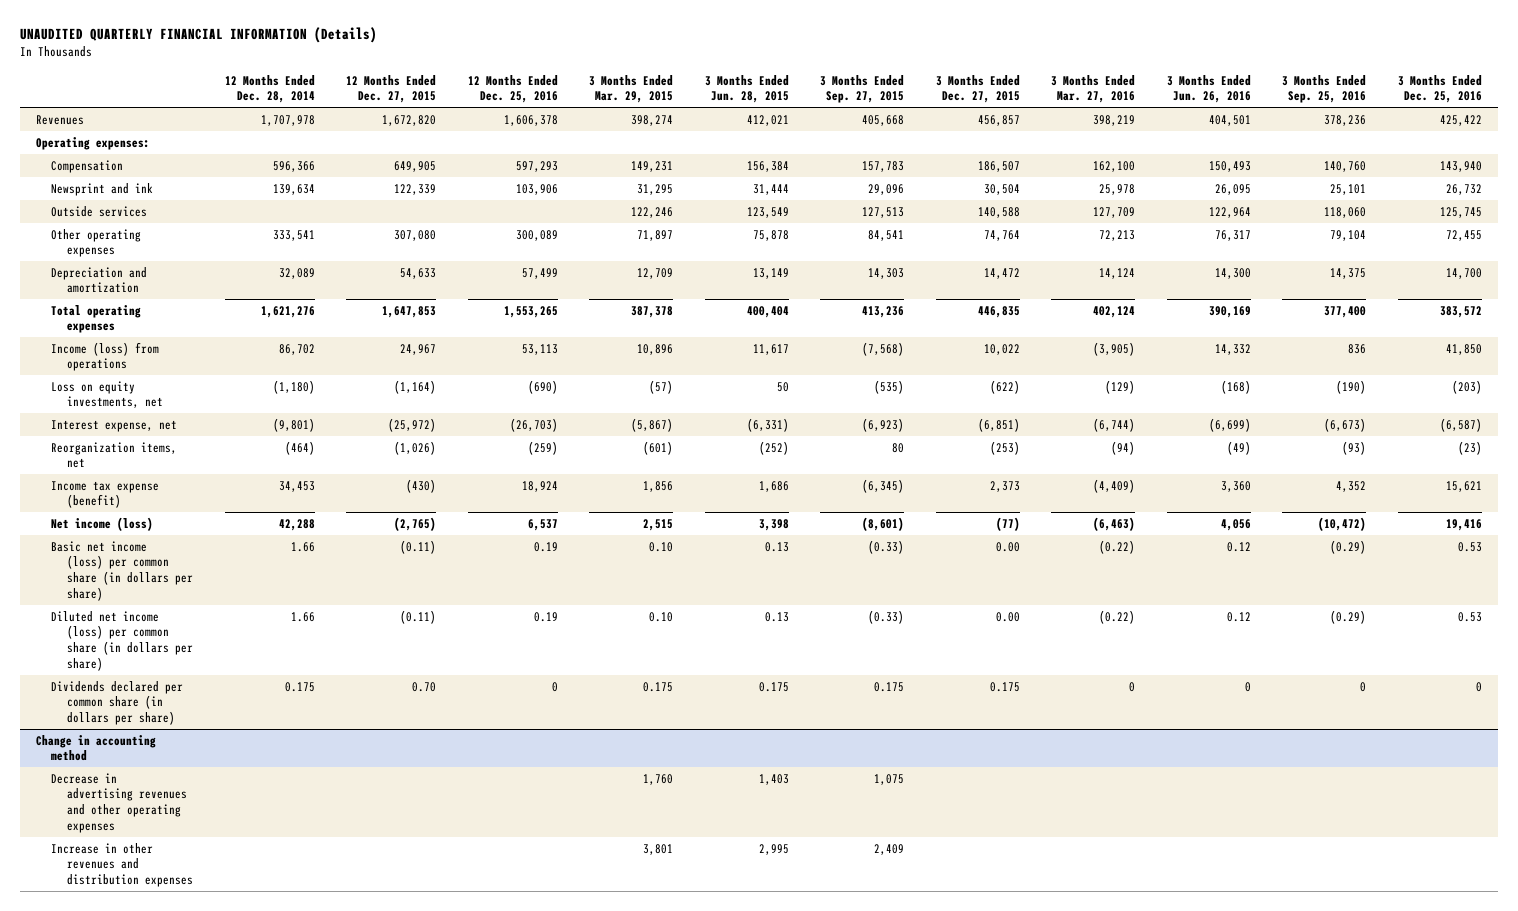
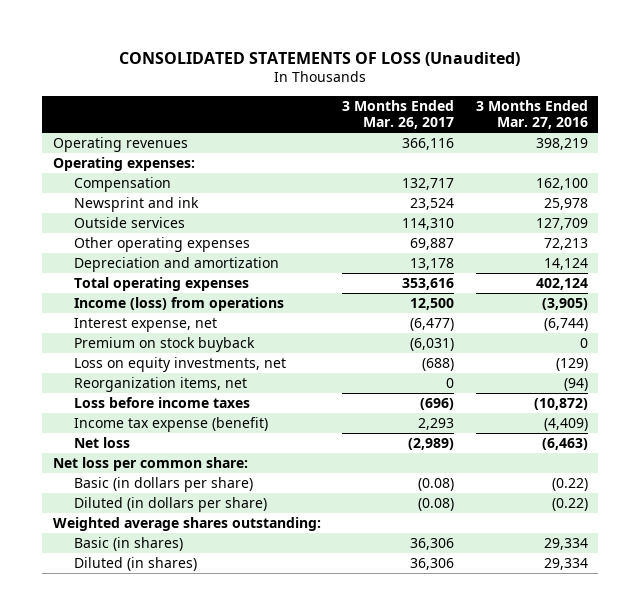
[19,27,377,44] UNAUDITED QUARTERLY FINANCIAL INFORMATION (Details) -> [119,51,521,66] CONSOLIDATED STATEMENTS OF LOSS (Unaudited)
[224,74,315,104] 12 Months Ended Dec. 28, 2014 -> none
[346,74,437,104] 12 Months Ended Dec. 27, 2015 -> none
[467,74,558,104] 12 Months Ended Dec. 25, 2016 -> none
[589,74,674,104] 3 Months Ended Mar. 29, 2015 -> none
[704,74,789,104] 3 Months Ended Jun. 28, 2015 -> none
[820,74,905,104] 3 Months Ended Sep. 27, 2015 -> none
[935,74,1020,104] 3 Months Ended Dec. 27, 2015 -> none
[1166,74,1251,104] 3 Months Ended Jun. 26, 2016 -> none
[1282,74,1367,104] 3 Months Ended Sep. 25, 2016 -> none
[1397,74,1482,104] 3 Months Ended Dec. 25, 2016 -> none
none -> [342,99,455,130] 3 Months Ended Mar. 26, 2017
[35,114,84,125] Revenues -> [52,136,188,152] Operating revenues
none -> [73,336,255,352] Premium on stock buyback
[51,380,164,409] Loss on equity investments, net -> [73,356,286,372] Loss on equity investments, net
none -> [73,396,250,408] Loss before income taxes
[51,680,184,725] Dividends declared per common share (in dollars per share) -> none
[35,734,156,762] Change in accounting method -> none
[51,772,188,833] Decrease in advertising revenues and other operating expenses -> none
[51,842,194,887] Increase in other revenues and distribution expenses -> none
[51,516,154,531] Net income (loss) -> [73,436,130,448] Net loss
none -> [52,456,248,471] Net loss per common share:
[51,540,194,601] Basic net income (loss) per common share (in dollars per share) -> [73,476,253,492] Basic (in dollars per share)
[51,610,194,671] Diluted net income (loss) per common share (in dollars per share) -> [73,496,267,512] Diluted (in dollars per share)
none -> [52,516,321,531] Weighted average shares outstanding:
none -> [73,536,183,551] Basic (in shares)
none -> [73,556,197,571] Diluted (in shares)

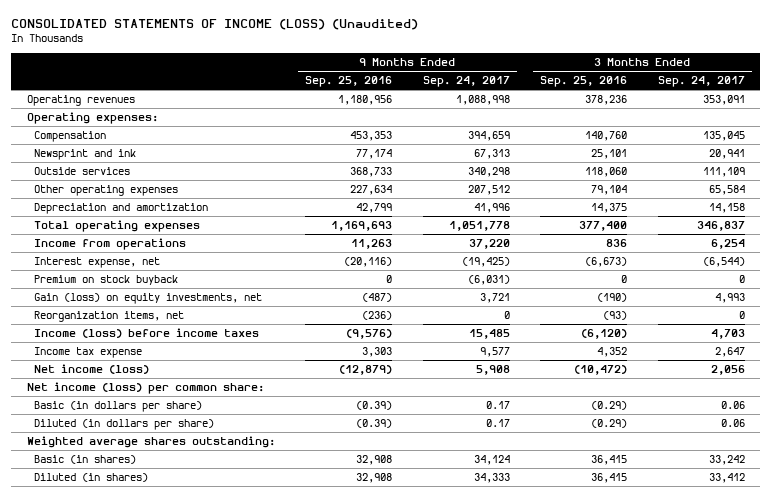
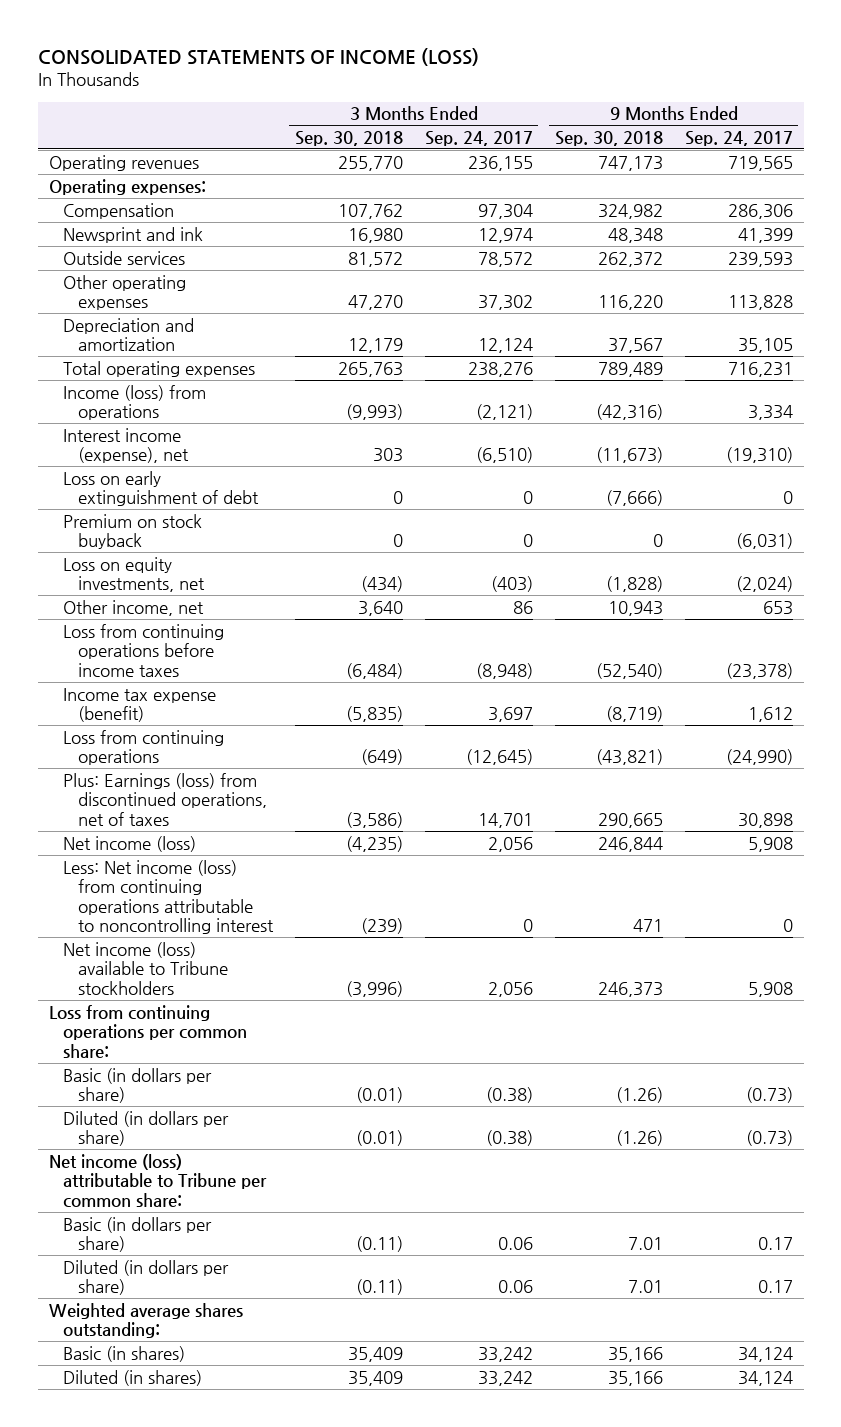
[11,18,419,30] CONSOLIDATED STATEMENTS OF INCOME (LOSS) (Unaudited) -> [37,47,479,66] CONSOLIDATED STATEMENTS OF INCOME (LOSS)
[305,76,393,88] Sep. 25, 2016 -> none
[540,76,628,88] Sep. 25, 2016 -> none
none -> [294,130,403,146] Sep. 30, 2018
none -> [554,130,663,146] Sep. 30, 2018
[455,95,510,106] 1,088,998 -> [727,155,793,171] 719,565
[702,95,745,106] 353,091 -> [467,155,533,171] 236,155
[467,131,510,142] 394,659 -> [727,203,793,219] 286,306
[702,131,745,142] 135,045 -> [477,203,533,219] 97,304
[473,149,510,160] 67,313 -> [737,227,793,243] 41,399
[708,149,745,160] 20,941 -> [477,227,533,243] 12,974
[467,167,510,178] 340,298 -> [727,251,793,267] 239,593
[702,167,745,178] 111,109 -> [477,251,533,267] 78,572
[467,185,510,196] 207,512 -> [727,295,793,311] 113,828
[708,185,745,196] 65,584 -> [477,295,533,311] 37,302
[473,203,510,214] 41,996 -> [737,338,793,354] 35,105
[708,203,745,214] 14,158 -> [477,338,533,354] 12,124
[448,221,510,232] 1,051,778 -> [727,361,793,377] 716,231
[696,221,745,232] 346,837 -> [467,361,533,377] 238,276
[34,238,187,251] Income from operations -> [63,384,207,421] Income (loss) from operations
[468,239,510,250] 37,220 -> [747,405,793,421] 3,334
[710,239,745,250] 6,254 -> [475,404,533,421] (2,121)
[34,257,161,269] Interest expense, net -> [63,427,189,464] Interest income (expense), net
[461,257,510,268] (19,425) -> [725,447,793,464] (19,310)
[702,257,745,268] (6,544) -> [475,447,533,464] (6,510)
none -> [63,470,259,507] Loss on early extinguishment of debt
[34,311,185,323] Reorganization items, net -> none
[34,293,263,305] Gain (loss) on equity investments, net -> [63,556,205,593] Loss on equity investments, net
[479,293,510,304] 3,721 -> [735,576,793,593] (2,024)
[714,293,745,304] 4,993 -> [490,576,533,593] (403)
none -> [63,599,205,616] Other income, net
[34,328,260,339] Income (loss) before income taxes -> [63,623,225,677] Loss from continuing operations before income taxes
[468,329,510,340] 15,485 -> [725,662,793,679] (23,378)
[710,329,745,340] 4,703 -> [475,662,533,679] (8,948)
[34,347,143,359] Income tax expense -> [63,687,217,723] Income tax expense (benefit)
[479,347,510,358] 9,577 -> [747,707,793,723] 1,612
[714,347,745,358] 2,647 -> [487,707,533,723] 3,697
none -> [63,729,225,766] Loss from continuing operations
none -> [63,772,267,826] Plus: Earnings (loss) from discontinued operations, net of taxes
none -> [63,859,274,935] Less: Net income (loss) from continuing operations attributable to noncontrolling interest
none -> [63,941,228,995] Net income (loss) available to Tribune stockholders
none -> [48,1004,248,1058] Loss from continuing operations per common share:
none -> [63,1067,213,1104] Basic (in dollars per share)
none -> [63,1110,230,1147] Diluted (in dollars per share)
[26,382,264,395] Net income (loss) per common share: -> [48,1153,268,1208] Net income (loss) attributable to Tribune per common share:
[473,473,510,484] 34,333 -> [737,1370,793,1386] 34,124
[708,473,745,484] 33,412 -> [477,1370,533,1386] 33,242

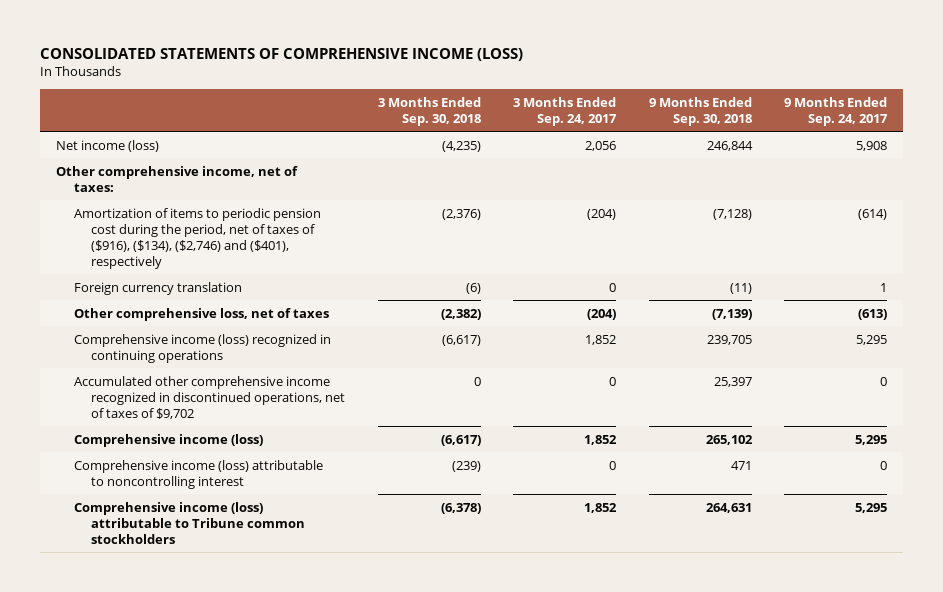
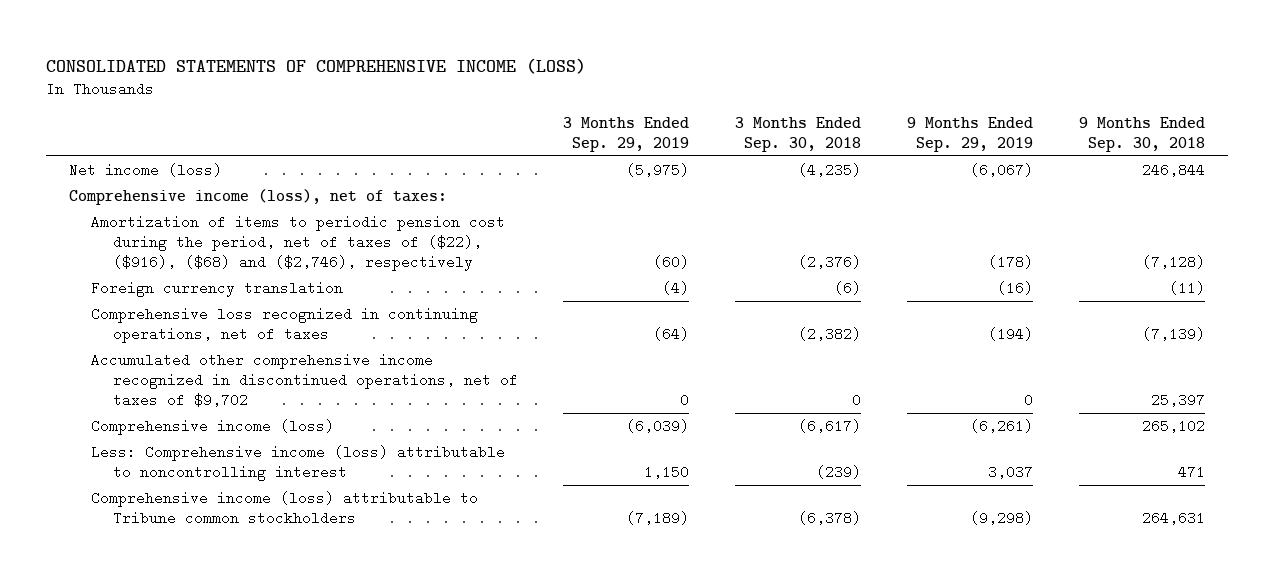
[513,96,618,126] 3 Months Ended Sep. 24, 2017 -> none
[784,96,889,126] 9 Months Ended Sep. 24, 2017 -> none
none -> [563,117,690,152] 3 Months Ended Sep. 29, 2019
none -> [907,117,1034,152] 9 Months Ended Sep. 29, 2019
[55,165,298,192] Other comprehensive income, net of taxes: -> [69,189,448,206] Comprehensive income (loss), net of taxes:
[73,207,321,269] Amortization of items to periodic pension cost during the period, net of taxes of ($916), ($134), ($2,746) and ($401), respectively -> [90,215,505,271] Amortization of items to periodic pension cost during the period, net of taxes of ($22), ($916), ($68) and ($2,746), respectively
[73,333,331,363] Comprehensive income (loss) recognized in continuing operations -> none
[73,307,329,321] Other comprehensive loss, net of taxes -> [90,307,478,343] Comprehensive loss recognized in continuing operations, net of taxes
[73,459,323,489] Comprehensive income (loss) attributable to noncontrolling interest -> [90,445,505,481] Less: Comprehensive income (loss) attributable to noncontrolling interest

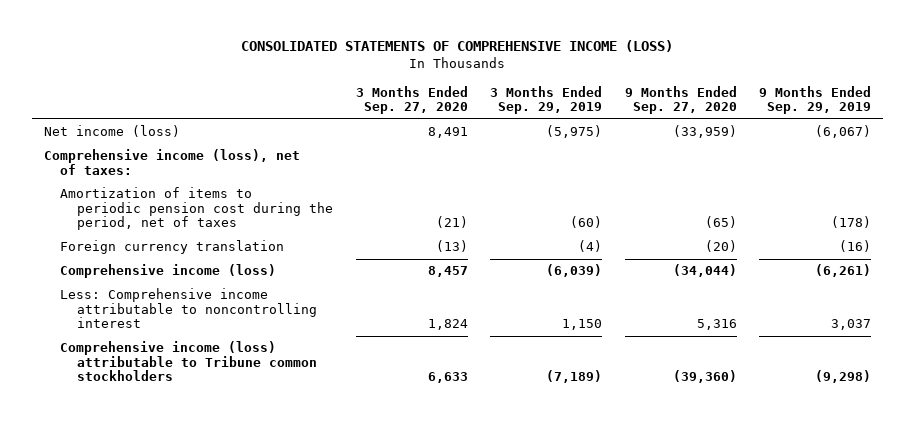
[735,117,862,152] 3 Months Ended Sep. 30, 2018 -> none
[1079,117,1206,152] 9 Months Ended Sep. 30, 2018 -> none
none -> [355,85,468,115] 3 Months Ended Sep. 27, 2020
none -> [624,85,737,115] 9 Months Ended Sep. 27, 2020
[90,215,505,271] Amortization of items to periodic pension cost during the period, net of taxes of ($22), ($916), ($68) and ($2,746), respectively -> [60,187,333,231] Amortization of items to periodic pension cost during the period, net of taxes
[90,307,478,343] Comprehensive loss recognized in continuing operations, net of taxes -> none
[90,353,518,407] Accumulated other comprehensive income recognized in discontinued operations, net of taxes of $9,702 -> none
[90,445,505,481] Less: Comprehensive income (loss) attributable to noncontrolling interest -> [60,288,317,329] Less: Comprehensive income attributable to noncontrolling interest

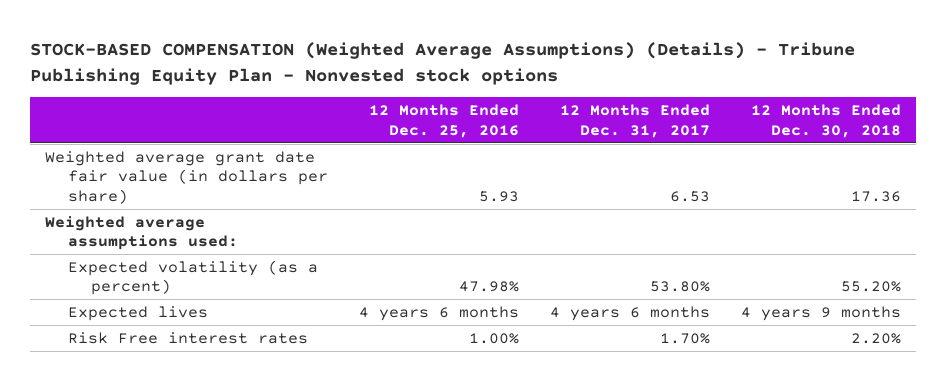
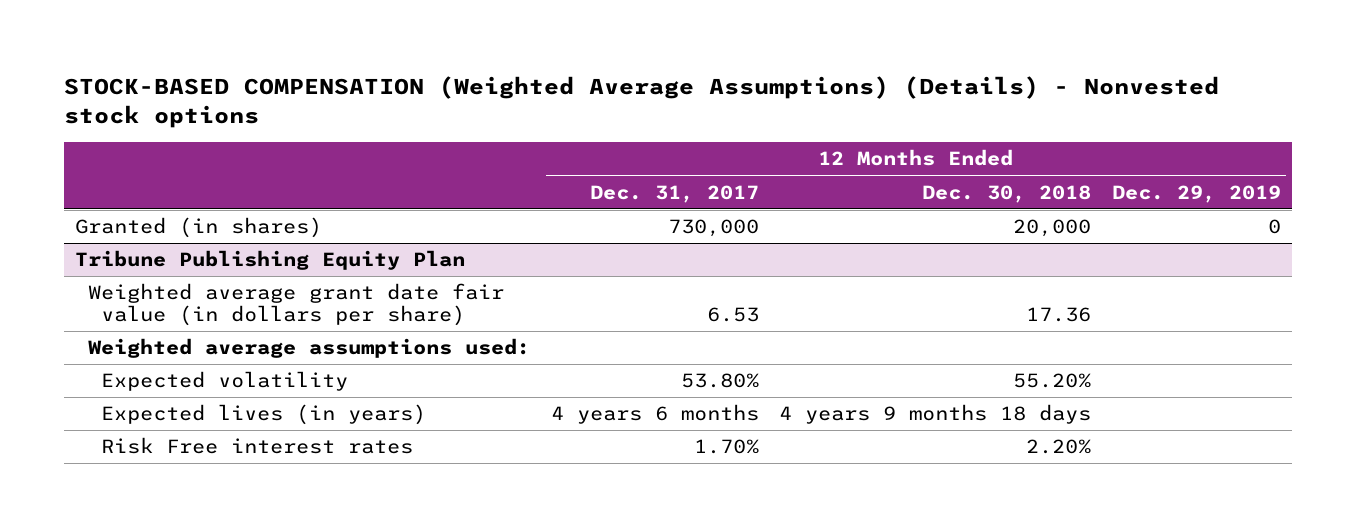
[29,42,855,86] STOCK-BASED COMPENSATION (Weighted Average Assumptions) (Details) - Tribune Publishing Equity Plan - Nonvested stock options -> [64,75,1220,129] STOCK-BASED COMPENSATION (Weighted Average Assumptions) (Details) - Nonvested stock options
[369,104,520,138] 12 Months Ended Dec. 25, 2016 -> none
none -> [1112,184,1282,203] Dec. 29, 2019
none -> [74,217,322,239] Granted (in shares)
none -> [74,250,465,271] Tribune Publishing Equity Plan
[68,259,319,296] Expected volatility (as a percent) -> [101,371,349,392] Expected volatility
[68,305,209,321] Expected lives -> [101,404,427,426] Expected lives (in years)
[740,305,901,321] 4 years 9 months -> [779,404,1092,425] 4 years 9 months 18 days

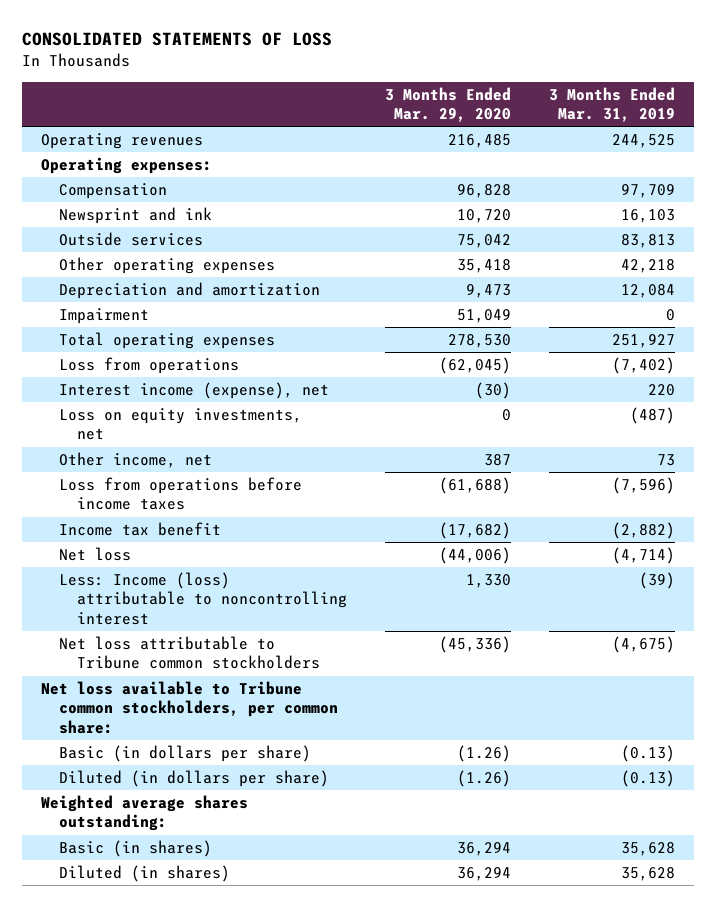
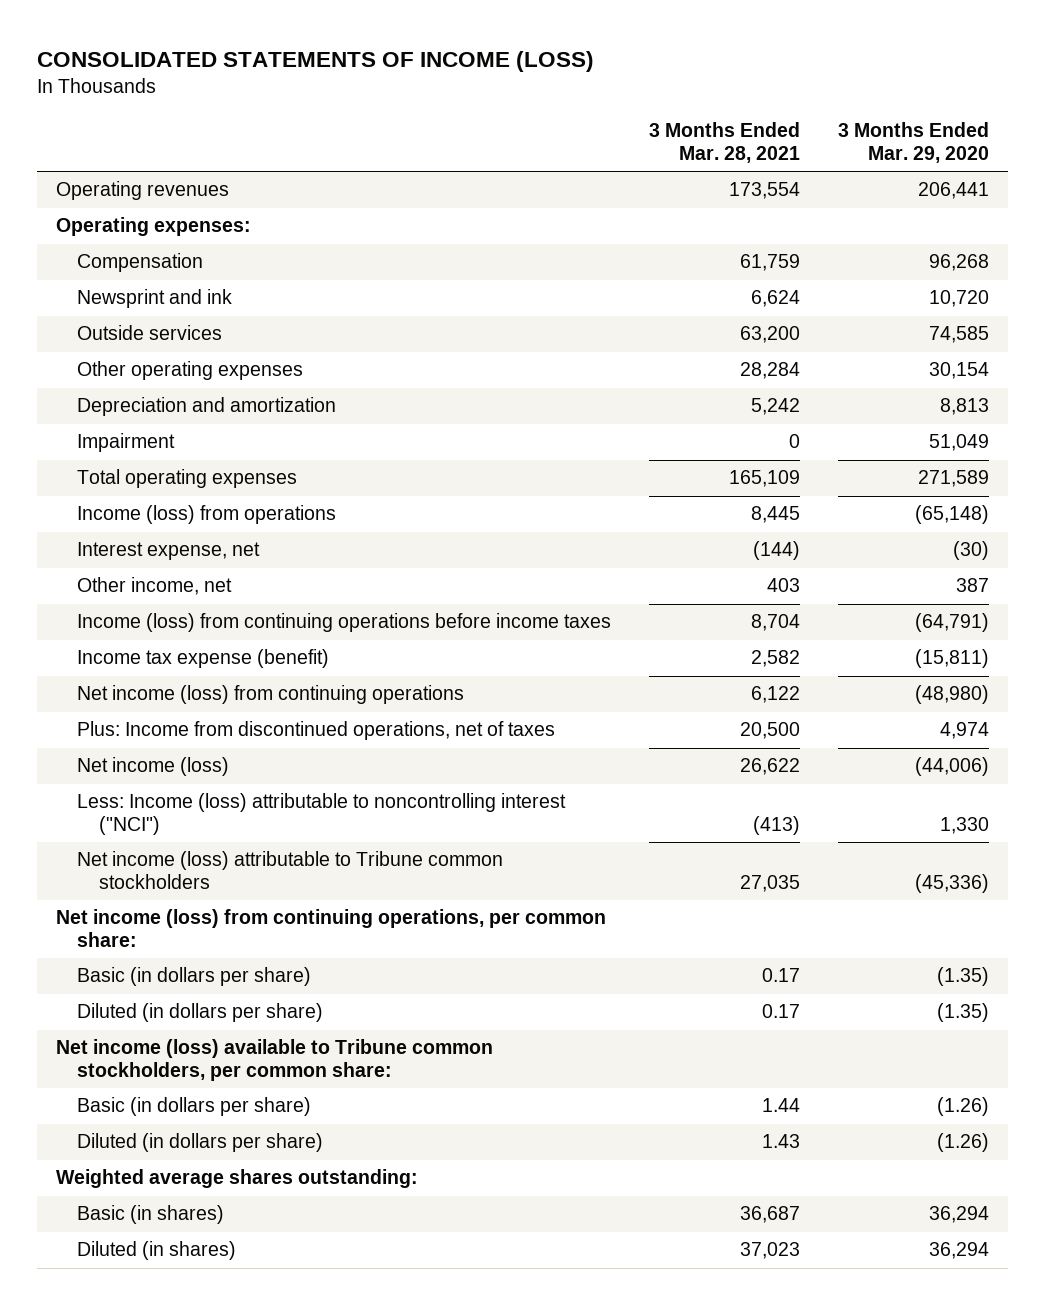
[21,32,332,47] CONSOLIDATED STATEMENTS OF LOSS -> [36,50,594,72] CONSOLIDATED STATEMENTS OF INCOME (LOSS)
[549,86,676,122] 3 Months Ended Mar. 31, 2019 -> none
none -> [648,122,800,163] 3 Months Ended Mar. 28, 2021
[447,133,511,148] 216,485 -> [917,182,989,200] 206,441
[456,183,511,198] 96,828 -> [928,254,989,272] 96,268
[456,233,511,248] 75,042 -> [928,326,989,344] 74,585
[456,258,511,273] 35,418 -> [928,362,989,380] 30,154
[465,283,511,298] 9,473 -> [939,398,989,416] 8,813
[58,407,302,441] Loss on equity investments, net -> none
[447,333,511,348] 278,530 -> [917,470,989,488] 271,589
[58,356,239,374] Loss from operations -> [77,505,337,525] Income (loss) from operations
[438,356,511,374] (62,045) -> [914,505,989,525] (65,148)
[58,381,329,399] Interest income (expense), net -> [77,542,261,561] Interest expense, net
[58,476,302,511] Loss from operations before income taxes -> [77,613,612,633] Income (loss) from continuing operations before income taxes
[438,476,511,494] (61,688) -> [914,613,989,633] (64,791)
[58,521,221,536] Income tax benefit -> [77,649,330,669] Income tax expense (benefit)
[438,521,511,539] (17,682) -> [914,649,989,669] (15,811)
none -> [77,685,465,705] Net income (loss) from continuing operations
none -> [77,721,556,741] Plus: Income from discontinued operations, net of taxes
[58,546,131,561] Net loss -> [77,757,230,777] Net income (loss)
[58,571,347,625] Less: Income (loss) attributable to noncontrolling interest -> [77,793,567,836] Less: Income (loss) attributable to noncontrolling interest ("NCI")
[58,635,320,670] Net loss attributable to Tribune common stockholders -> [77,851,504,890] Net income (loss) attributable to Tribune common stockholders
none -> [55,909,606,948] Net income (loss) from continuing operations, per common share:
none -> [77,967,312,987] Basic (in dollars per share)
none -> [77,1003,324,1023] Diluted (in dollars per share)
[40,680,338,734] Net loss available to Tribune common stockholders, per common share: -> [55,1039,493,1082] Net income (loss) available to Tribune common stockholders, per common share:

